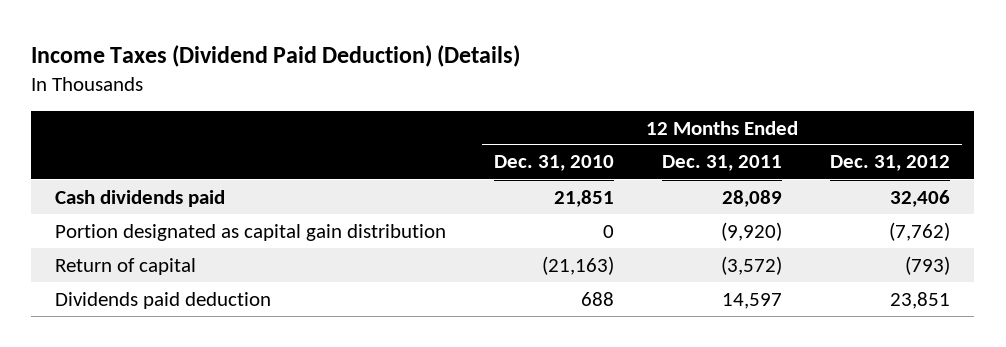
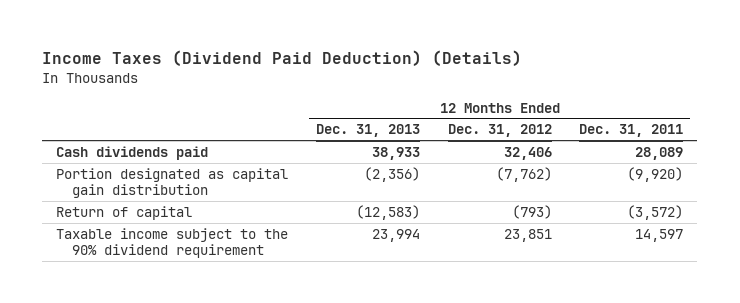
[494,155,615,172] Dec. 31, 2010 -> none
none -> [316,124,421,138] Dec. 31, 2013
[55,291,272,309] Dividends paid deduction -> [56,227,289,259] Taxable income subject to the 90% dividend requirement

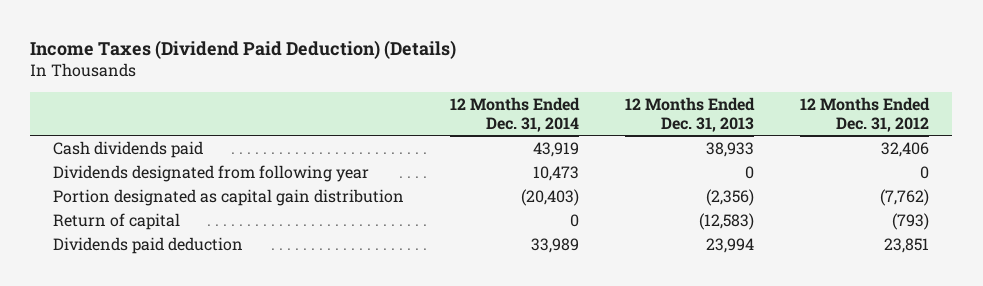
[579,124,684,138] Dec. 31, 2011 -> none
none -> [450,97,581,132] 12 Months Ended Dec. 31, 2014
none -> [53,164,370,182] Dividends designated from following year
[56,227,289,259] Taxable income subject to the 90% dividend requirement -> [53,236,244,254] Dividends paid deduction

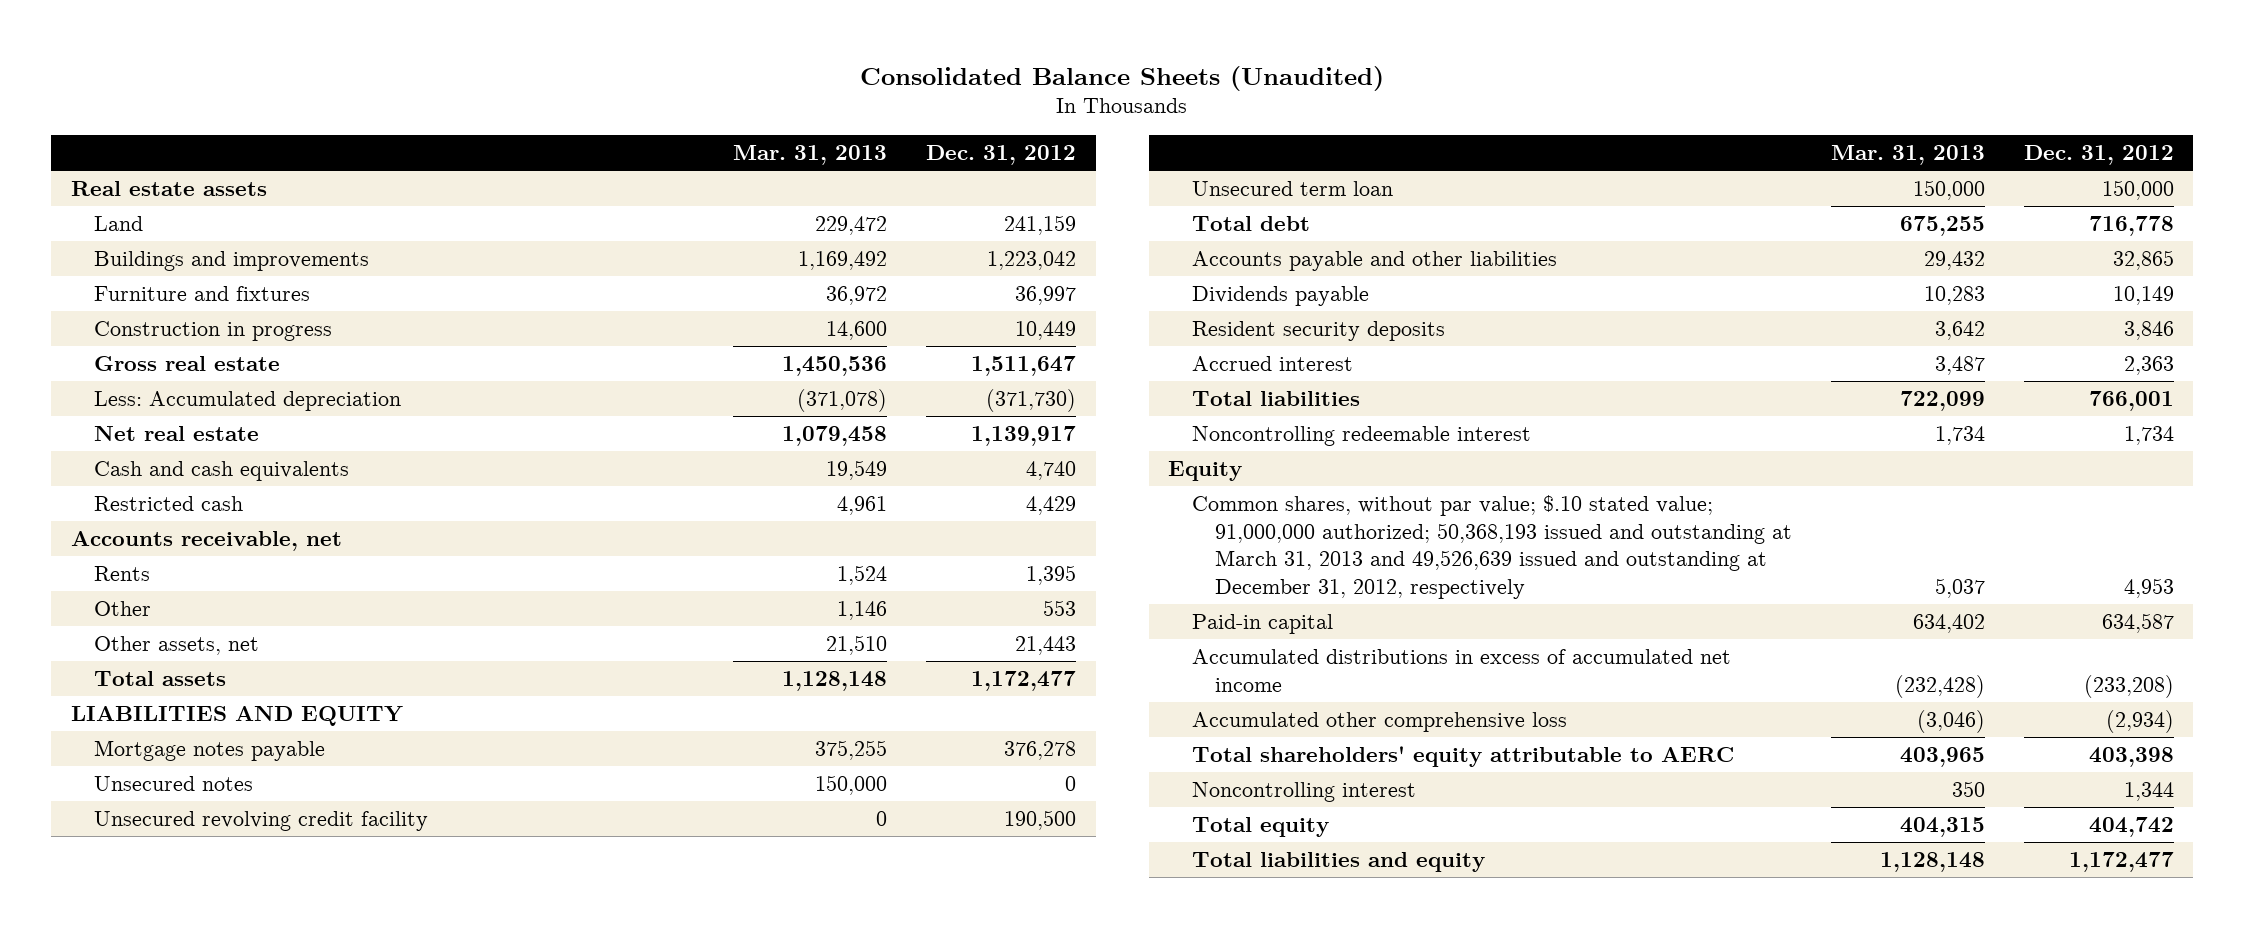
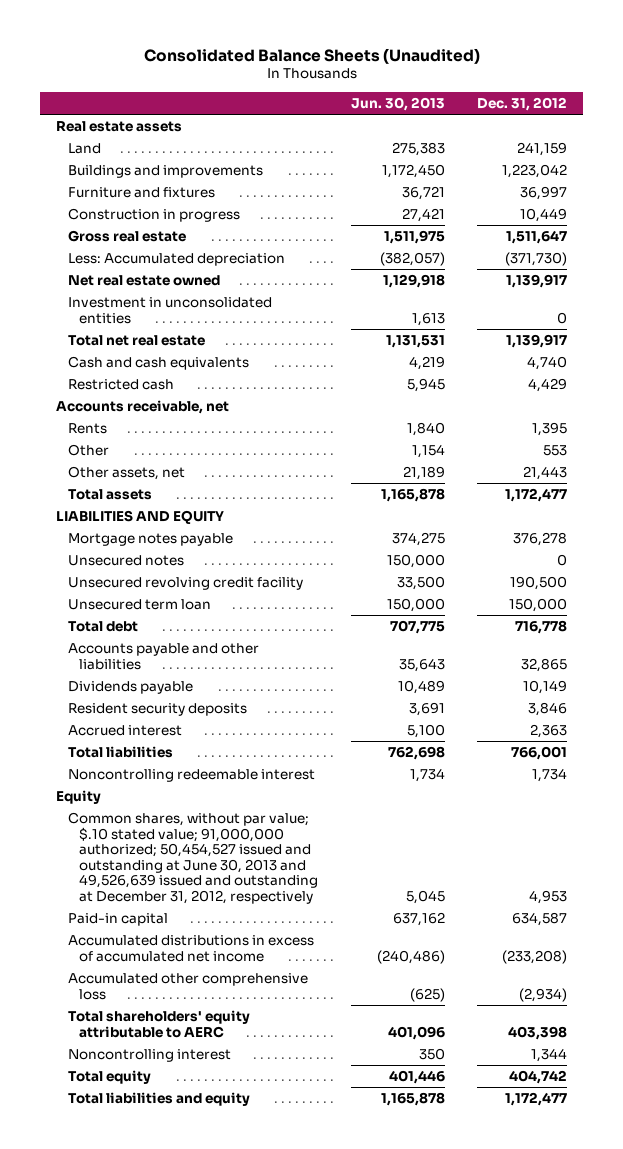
[733,144,888,165] Mar. 31, 2013 -> none
none -> [350,96,445,111] Jun. 30, 2013
none -> [67,275,220,287] Net real estate owned
none -> [67,297,272,324] Investment in unconsolidated entities
[94,426,260,442] Net real estate -> [67,335,205,347] Total net real estate
[1191,495,1792,599] Common shares, without par value; $.10 stated value; 91,000,000 authorized; 50,368,193 issued and outstanding at March 31, 2013 and 49,526,639 issued and outstanding at December 31, 2012, respectively -> [67,812,319,904] Common shares, without par value; $.10 stated value; 91,000,000 authorized; 50,454,527 issued and outstanding at June 30, 2013 and 49,526,639 issued and outstanding at December 31, 2012, respectively

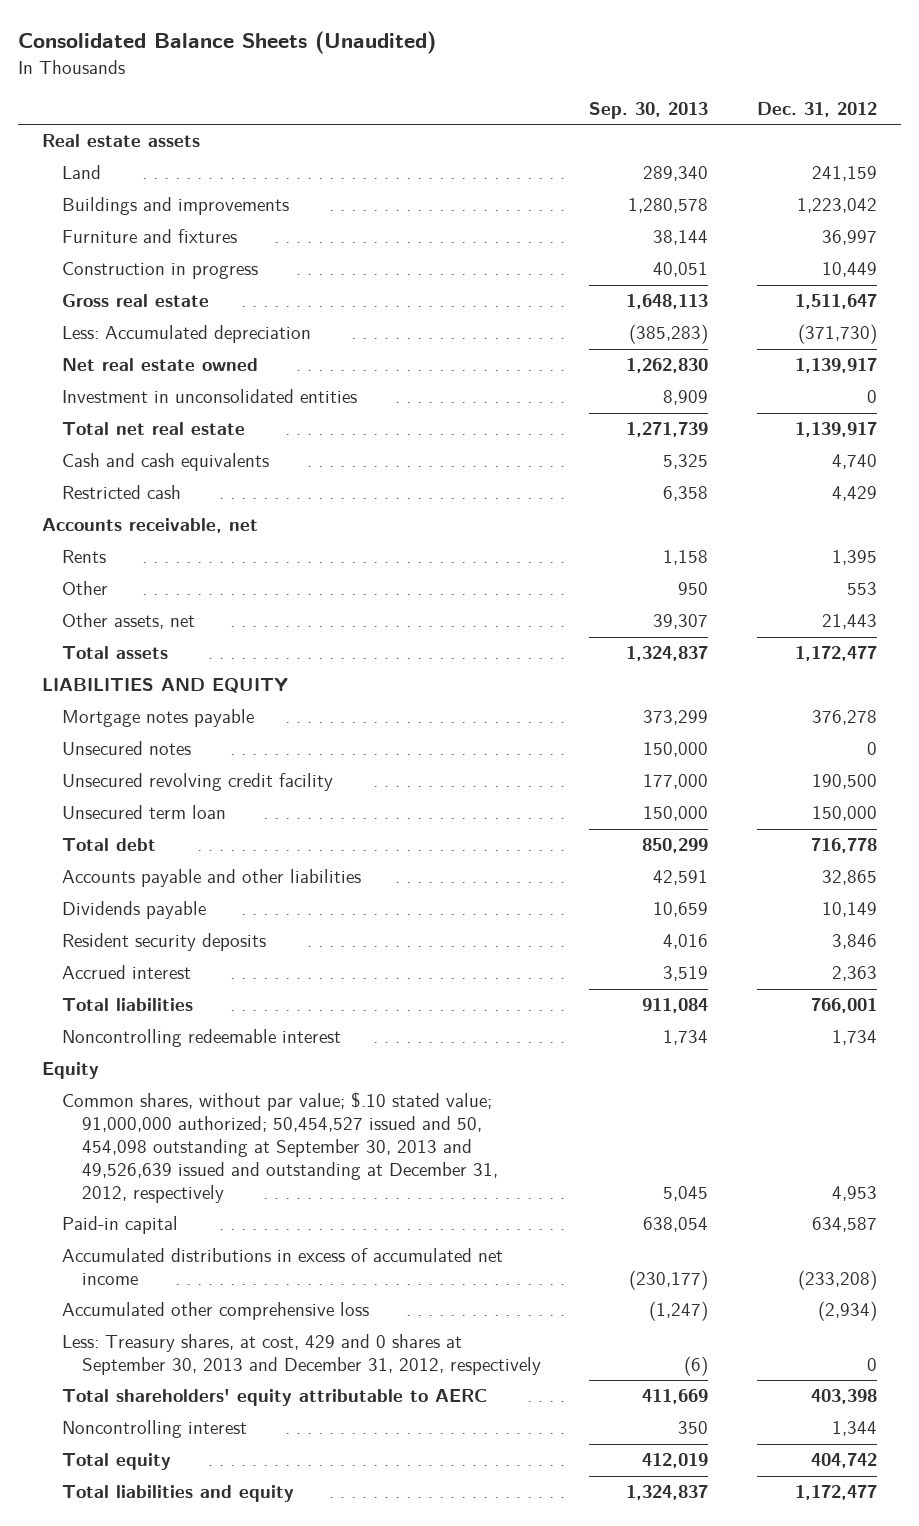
[350,96,445,111] Jun. 30, 2013 -> none
none -> [589,102,709,120] Sep. 30, 2013
[67,812,319,904] Common shares, without par value; $.10 stated value; 91,000,000 authorized; 50,454,527 issued and outstanding at June 30, 2013 and 49,526,639 issued and outstanding at December 31, 2012, respectively -> [61,1092,498,1203] Common shares, without par value; $.10 stated value; 91,000,000 authorized; 50,454,527 issued and 50, 454,098 outstanding at September 30, 2013 and 49,526,639 issued and outstanding at December 31, 2012, respectively
none -> [61,1334,541,1376] Less: Treasury shares, at cost, 429 and 0 shares at September 30, 2013 and December 31, 2012, respectively

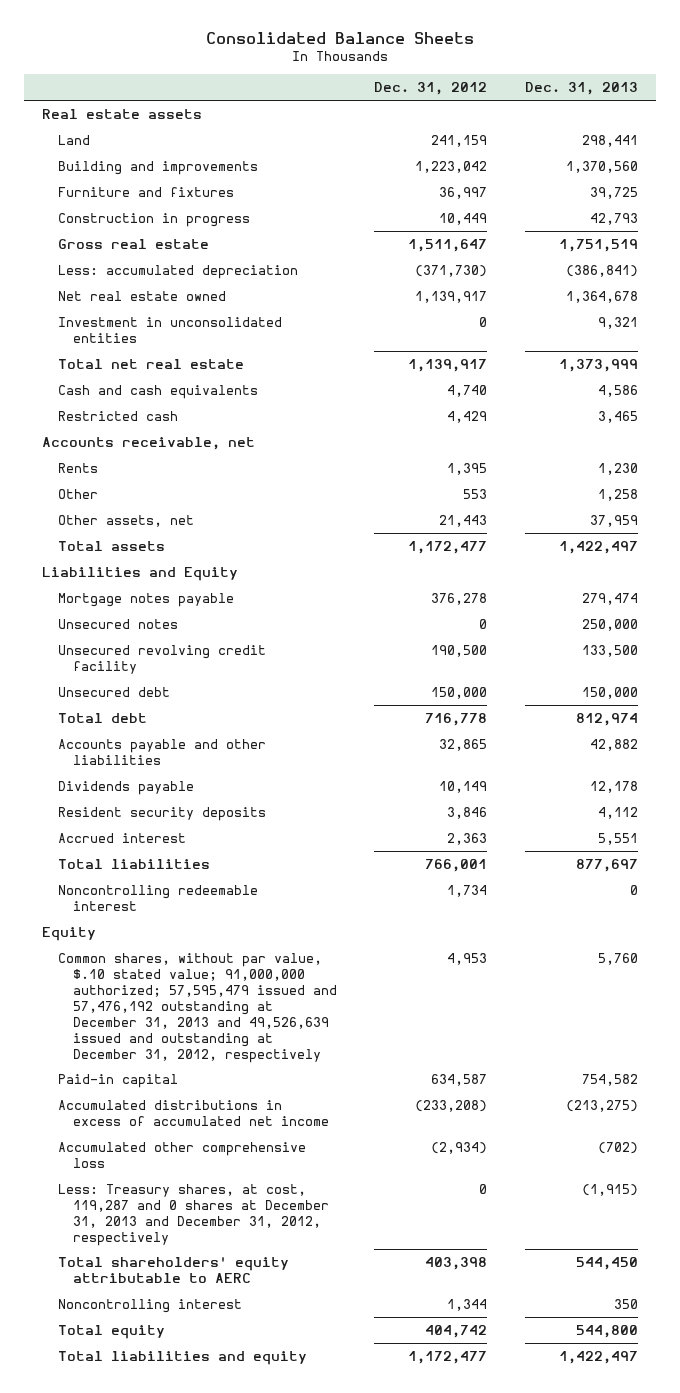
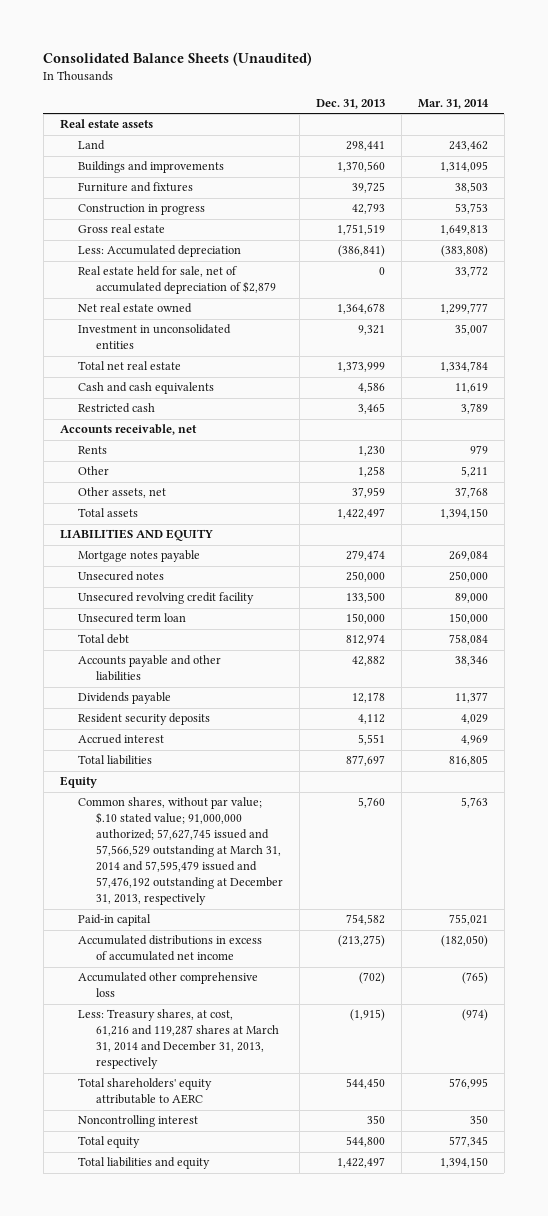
[206,31,475,44] Consolidated Balance Sheets -> [43,52,313,67] Consolidated Balance Sheets (Unaudited)
[374,82,488,96] Dec. 31, 2012 -> none
none -> [417,99,489,110] Mar. 31, 2014
[57,160,258,175] Building and improvements -> [78,161,225,174] Buildings and improvements
[57,264,298,279] Less: accumulated depreciation -> [78,245,242,258] Less: Accumulated depreciation
none -> [78,266,277,295] Real estate held for sale, net of accumulated depreciation of $2,879
[42,566,239,581] Liabilities and Equity -> [59,529,213,542] LIABILITIES AND EQUITY
[57,686,170,697] Unsecured debt -> [78,613,187,624] Unsecured term loan
[57,884,258,911] Noncontrolling redeemable interest -> none
[57,952,338,1063] Common shares, without par value, $.10 stated value; 91,000,000 authorized; 57,595,479 issued and 57,476,192 outstanding at December 31, 2013 and 49,526,639 issued and outstanding at December 31, 2012, respectively -> [78,797,284,906] Common shares, without par value; $.10 stated value; 91,000,000 authorized; 57,627,745 issued and 57,566,529 outstanding at March 31, 2014 and 57,595,479 issued and 57,476,192 outstanding at December 31, 2013, respectively
[57,1183,330,1246] Less: Treasury shares, at cost, 119,287 and 0 shares at December 31, 2013 and December 31, 2012, respectively -> [78,1009,280,1070] Less: Treasury shares, at cost, 61,216 and 119,287 shares at March 31, 2014 and December 31, 2013, respectively

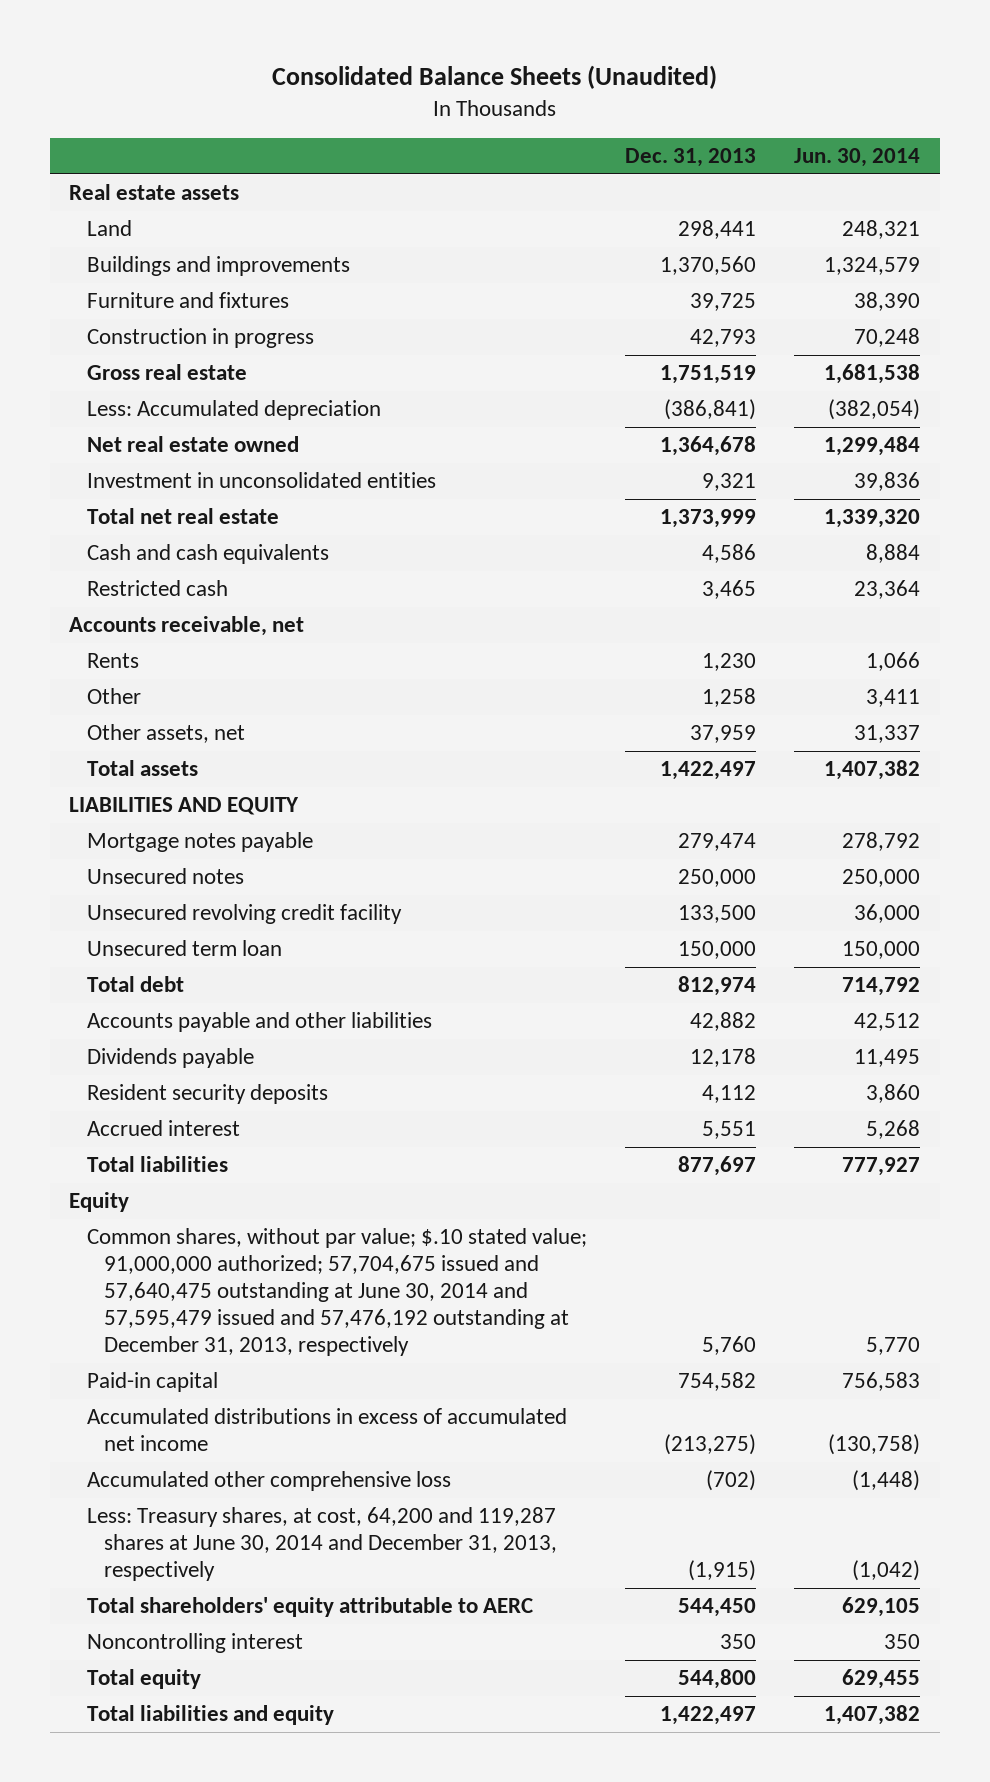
[417,99,489,110] Mar. 31, 2014 -> none
none -> [794,148,921,168] Jun. 30, 2014
[78,266,277,295] Real estate held for sale, net of accumulated depreciation of $2,879 -> none
[78,797,284,906] Common shares, without par value; $.10 stated value; 91,000,000 authorized; 57,627,745 issued and 57,566,529 outstanding at March 31, 2014 and 57,595,479 issued and 57,476,192 outstanding at December 31, 2013, respectively -> [86,1228,587,1357] Common shares, without par value; $.10 stated value; 91,000,000 authorized; 57,704,675 issued and 57,640,475 outstanding at June 30, 2014 and 57,595,479 issued and 57,476,192 outstanding at December 31, 2013, respectively
[78,1009,280,1070] Less: Treasury shares, at cost, 61,216 and 119,287 shares at March 31, 2014 and December 31, 2013, respectively -> [86,1507,557,1582] Less: Treasury shares, at cost, 64,200 and 119,287 shares at June 30, 2014 and December 31, 2013, respectively

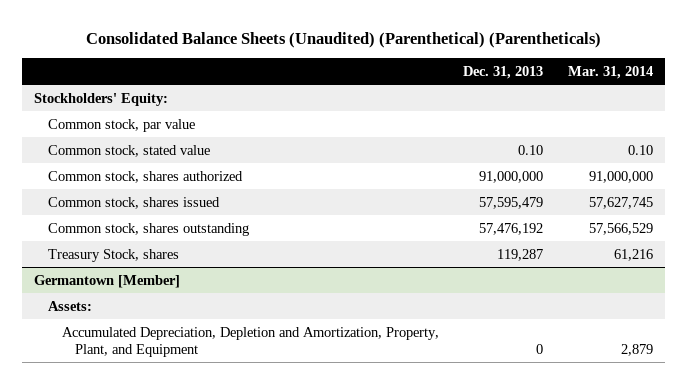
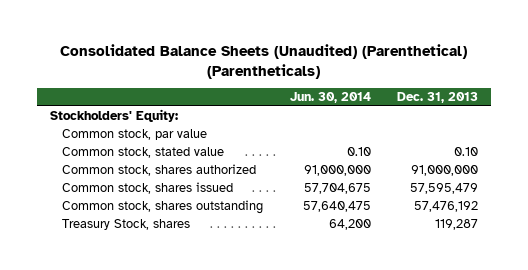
[568,65,654,79] Mar. 31, 2014 -> none
none -> [289,92,371,104] Jun. 30, 2014
[34,274,181,288] Germantown [Member] -> none
[47,300,92,311] Assets: -> none
[61,326,439,357] Accumulated Depreciation, Depletion and Amortization, Property, Plant, and Equipment -> none

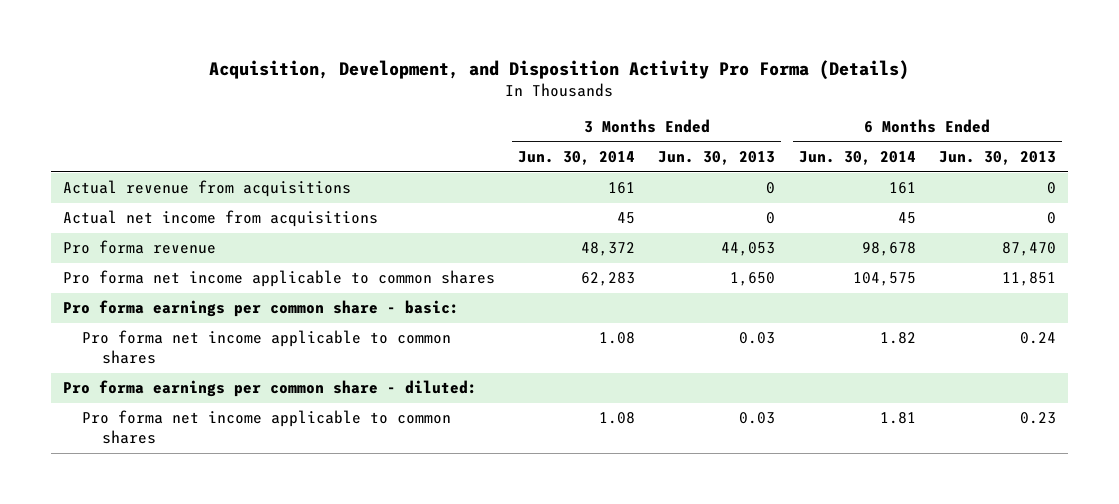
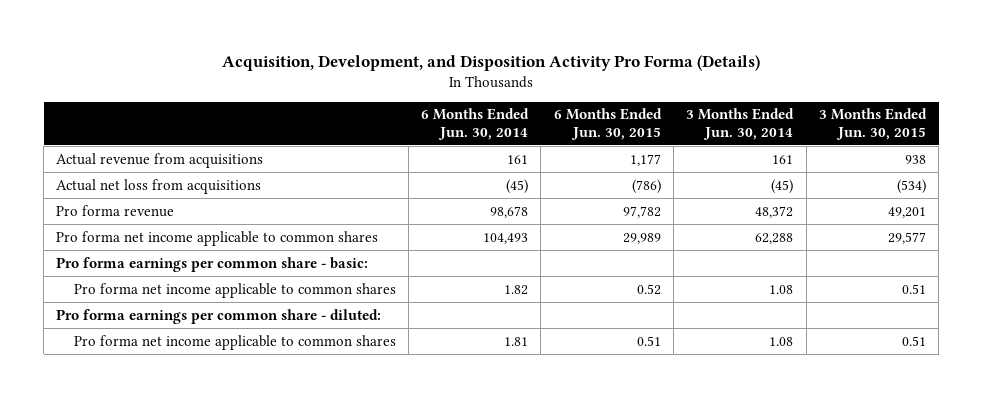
[658,151,776,166] Jun. 30, 2013 -> none
[938,151,1056,166] Jun. 30, 2013 -> none
none -> [553,108,662,140] 6 Months Ended Jun. 30, 2015
none -> [818,108,927,140] 3 Months Ended Jun. 30, 2015
[62,210,378,228] Actual net income from acquisitions -> [56,178,262,194] Actual net loss from acquisitions
[617,212,636,225] 45 -> [771,178,794,194] (45)
[897,212,916,225] 45 -> [506,178,529,194] (45)
[581,272,636,287] 62,283 -> [755,232,794,244] 62,288
[852,272,916,287] 104,575 -> [483,232,529,244] 104,493

